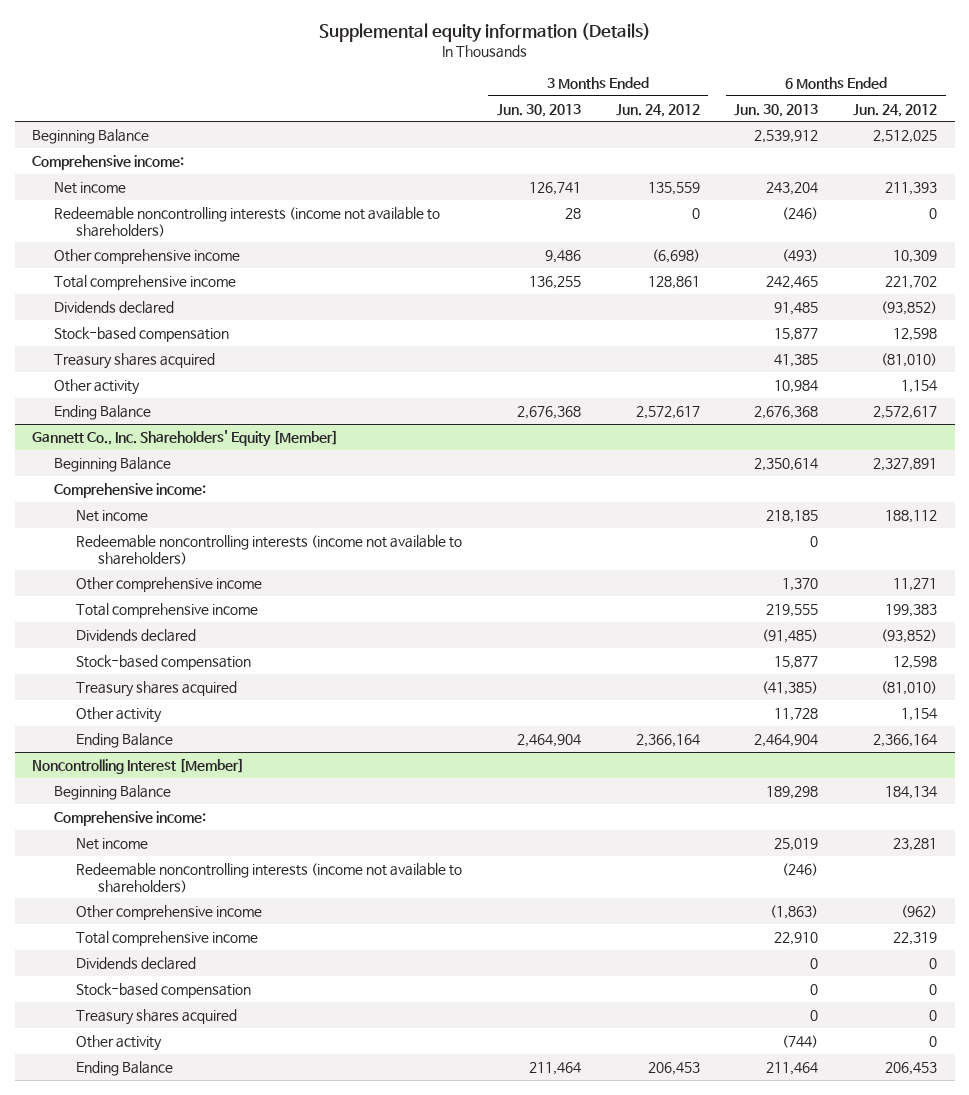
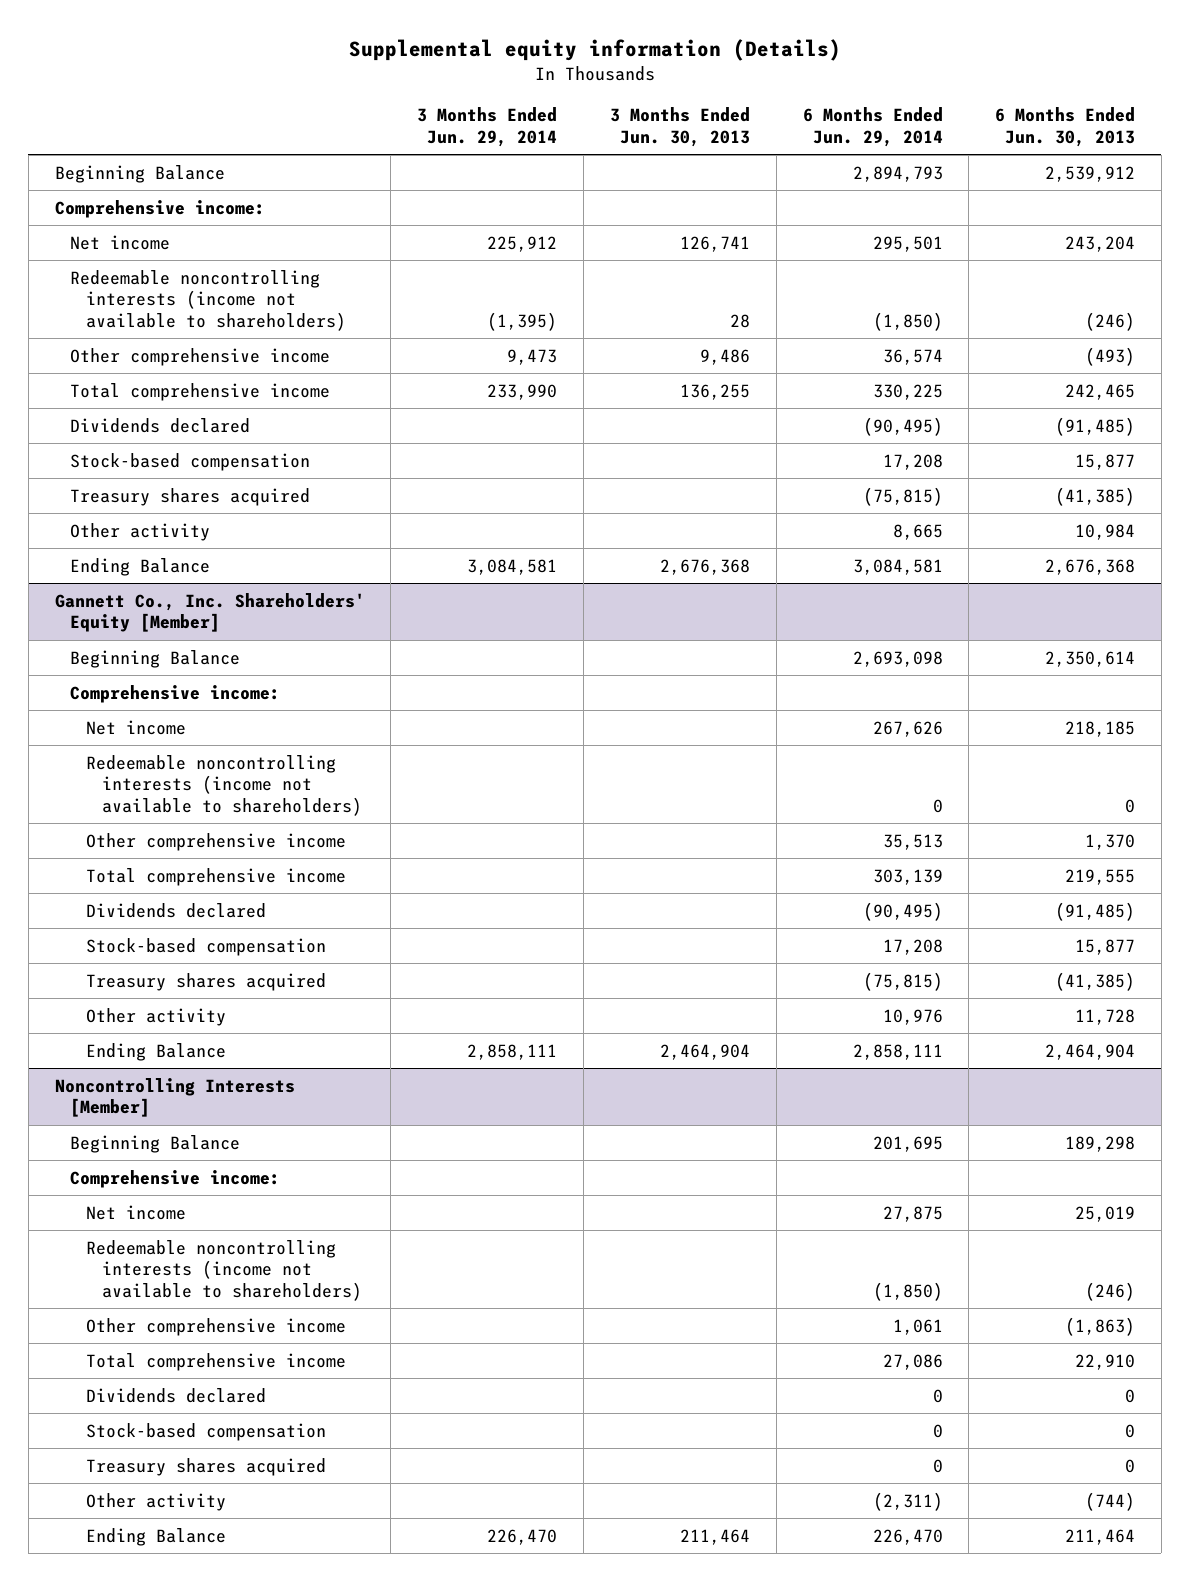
[615,103,700,117] Jun. 24, 2012 -> none
[853,103,938,117] Jun. 24, 2012 -> none
none -> [417,107,558,147] 3 Months Ended Jun. 29, 2014
none -> [802,107,943,147] 6 Months Ended Jun. 29, 2014
[774,301,819,315] 91,485 -> [1055,416,1136,436] (91,485)
[774,353,819,367] 41,385 -> [1055,486,1136,506] (41,385)
[32,757,245,774] Noncontrolling Interest [Member] -> [54,1077,295,1118] Noncontrolling Interests [Member]

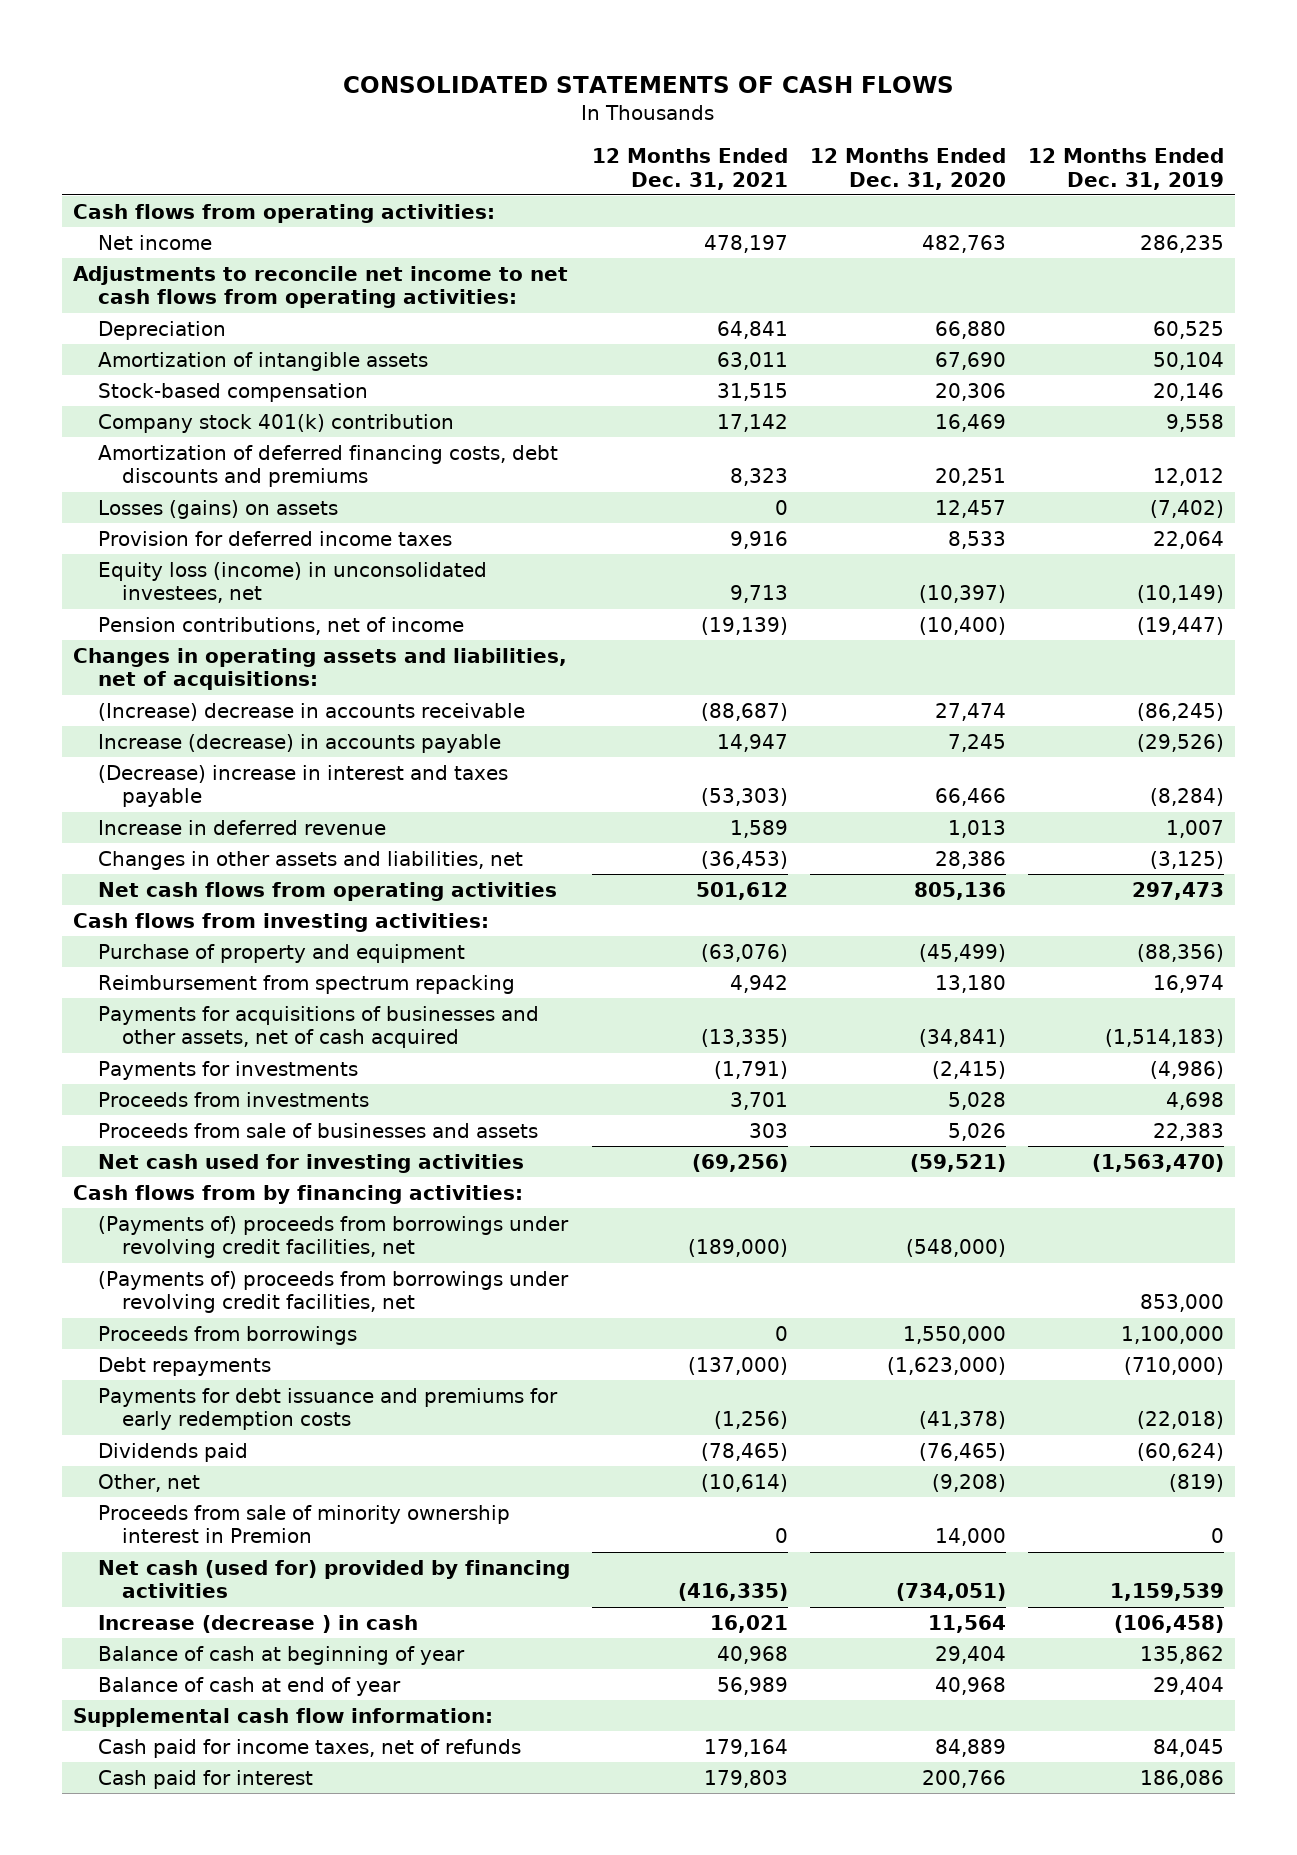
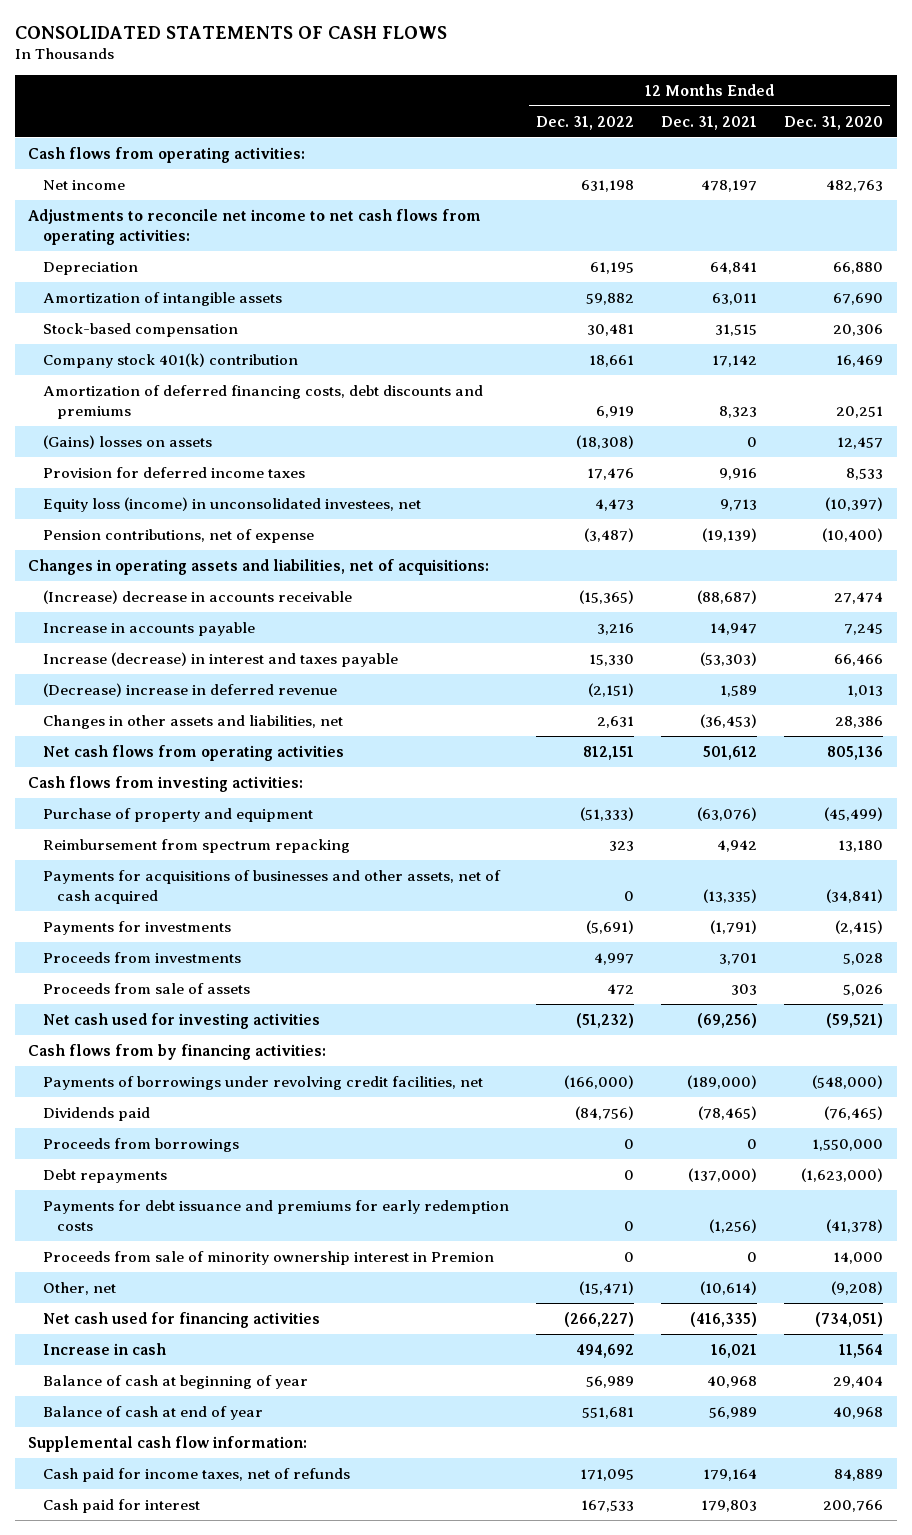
[1027,148,1224,190] 12 Months Ended Dec. 31, 2019 -> none
none -> [535,115,634,130] Dec. 31, 2022
[97,499,338,519] Losses (gains) on assets -> [42,434,212,449] (Gains) losses on assets
[97,616,464,635] Pension contributions, net of income -> [42,528,314,543] Pension contributions, net of expense
[97,733,501,753] Increase (decrease) in accounts payable -> [42,621,255,636] Increase in accounts payable
[97,764,508,808] (Decrease) increase in interest and taxes payable -> [42,651,398,667] Increase (decrease) in interest and taxes payable
[97,819,386,835] Increase in deferred revenue -> [42,682,337,697] (Decrease) increase in deferred revenue
[97,1122,538,1138] Proceeds from sale of businesses and assets -> [42,982,250,994] Proceeds from sale of assets
[97,1270,569,1314] (Payments of) proceeds from borrowings under revolving credit facilities, net -> none
[97,1215,569,1259] (Payments of) proceeds from borrowings under revolving credit facilities, net -> [42,1075,483,1090] Payments of borrowings under revolving credit facilities, net
[97,1442,248,1462] Dividends paid -> [42,1106,150,1121] Dividends paid
[97,1473,200,1492] Other, net -> [42,1281,116,1295] Other, net
[97,1559,570,1599] Net cash (used for) provided by financing activities -> [42,1311,320,1328] Net cash used for financing activities
[97,1614,418,1633] Increase (decrease ) in cash -> [42,1342,166,1355] Increase in cash

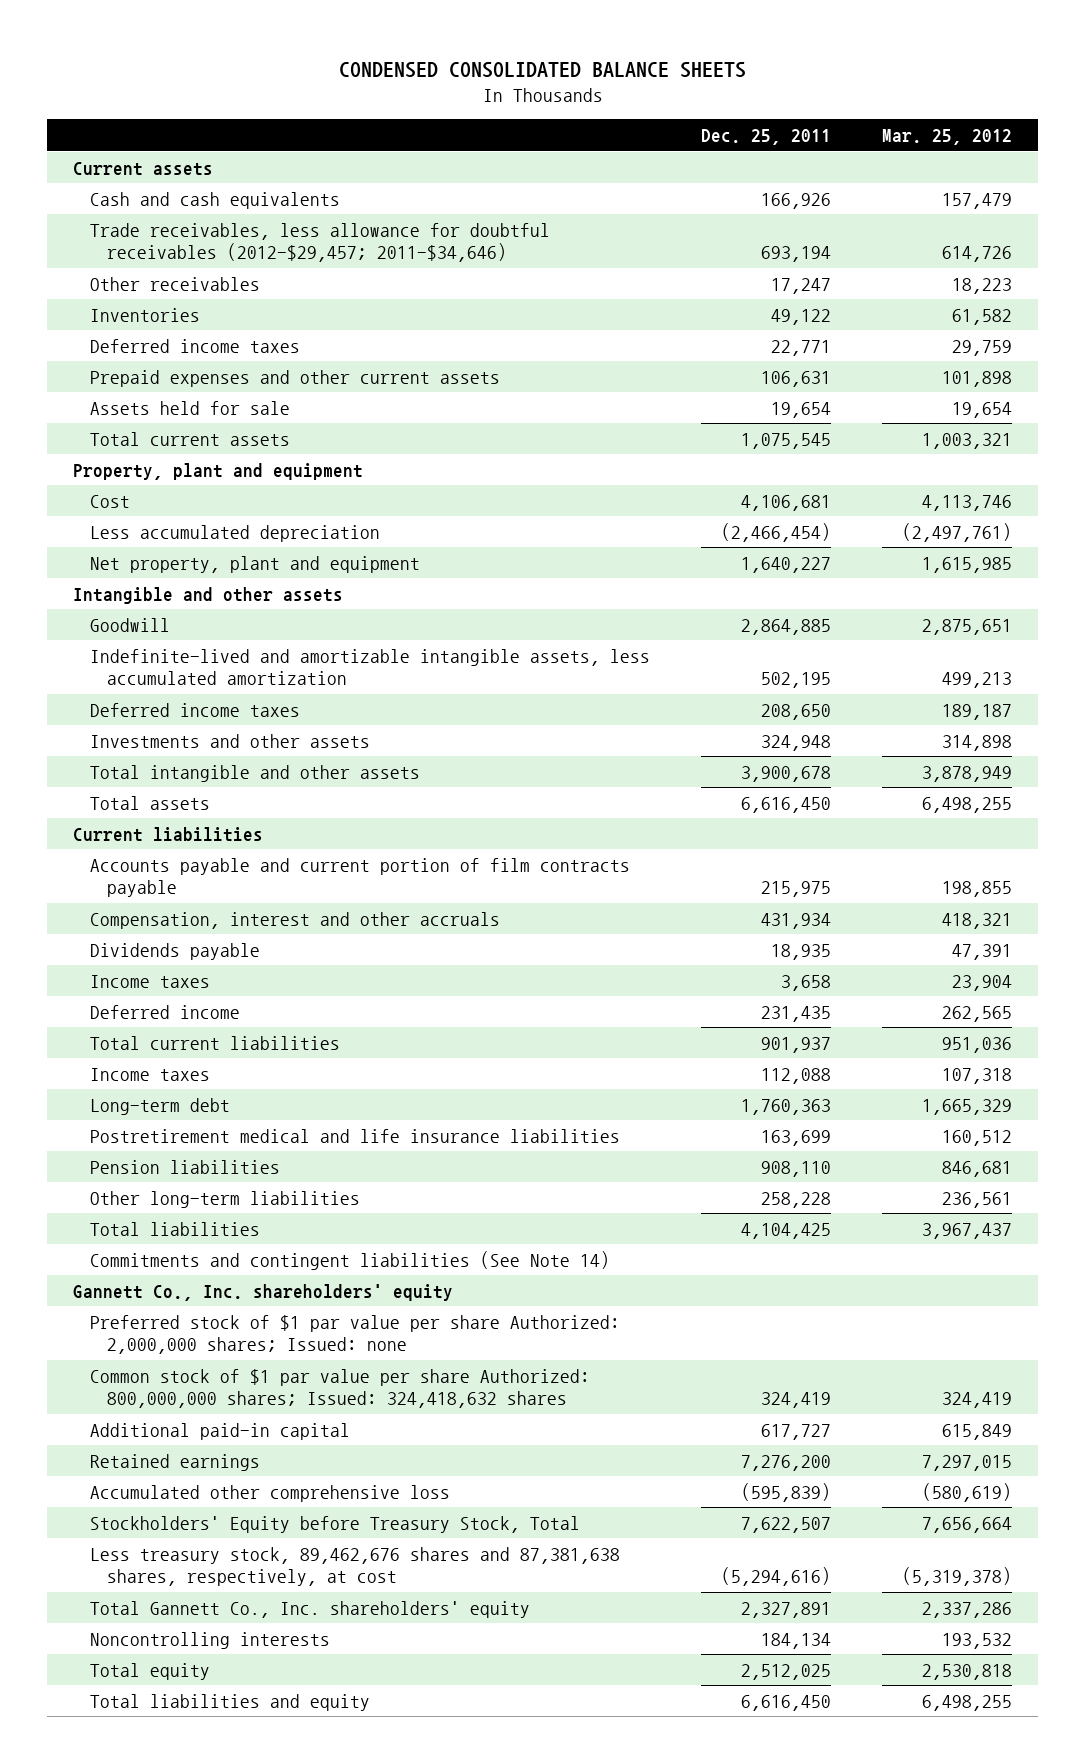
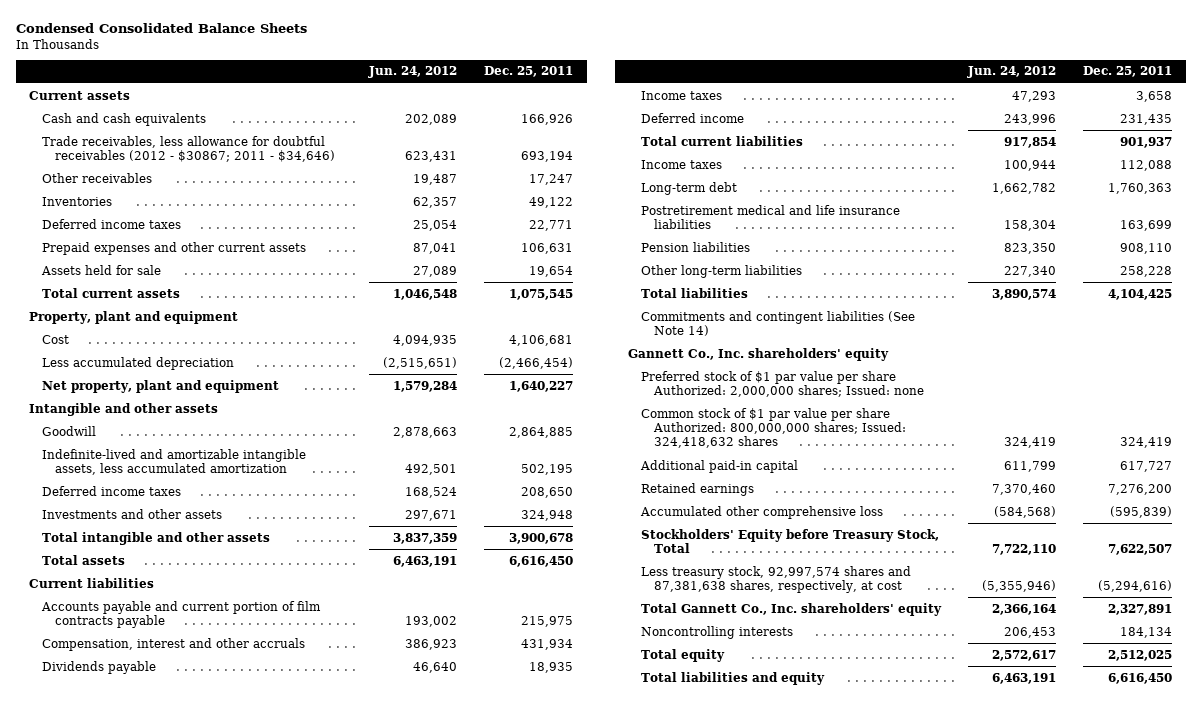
[338,61,746,78] CONDENSED CONSOLIDATED BALANCE SHEETS -> [15,23,307,34] Condensed Consolidated Balance Sheets
[882,129,1013,146] Mar. 25, 2012 -> none
none -> [368,66,458,79] Jun. 24, 2012
[90,222,551,263] Trade receivables, less allowance for doubtful receivables (2012-$29,457; 2011-$34,646) -> [42,135,336,162] Trade receivables, less allowance for doubtful receivables (2012 - $30867; 2011 - $34,646)
[90,1546,621,1587] Less treasury stock, 89,462,676 shares and 87,381,638 shares, respectively, at cost -> [641,565,912,593] Less treasury stock, 92,997,574 shares and 87,381,638 shares, respectively, at cost

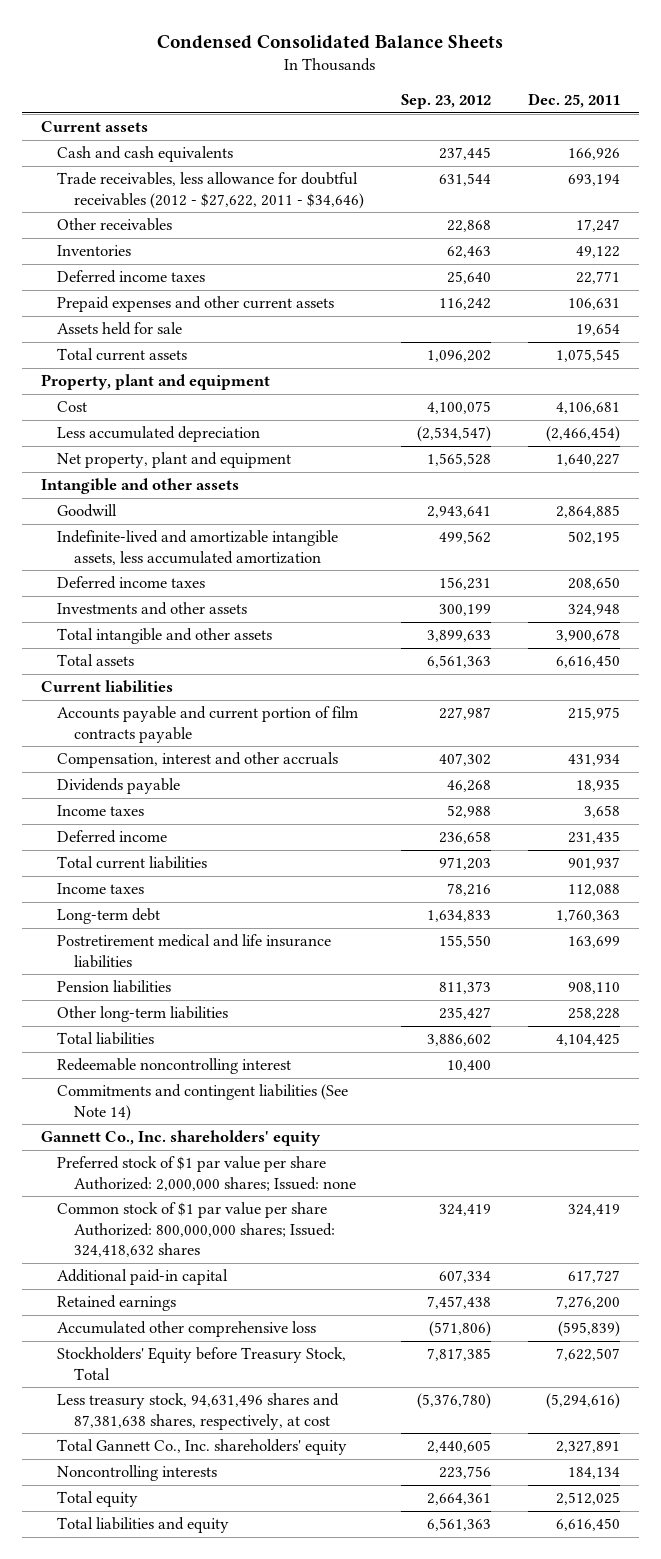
[368,66,458,79] Jun. 24, 2012 -> none
none -> [401,94,492,110] Sep. 23, 2012
[42,135,336,162] Trade receivables, less allowance for doubtful receivables (2012 - $30867; 2011 - $34,646) -> [57,172,365,209] Trade receivables, less allowance for doubtful receivables (2012 - $27,622, 2011 - $34,646)
none -> [57,1058,292,1075] Redeemable noncontrolling interest
[641,565,912,593] Less treasury stock, 92,997,574 shares and 87,381,638 shares, respectively, at cost -> [57,1393,340,1430] Less treasury stock, 94,631,496 shares and 87,381,638 shares, respectively, at cost

